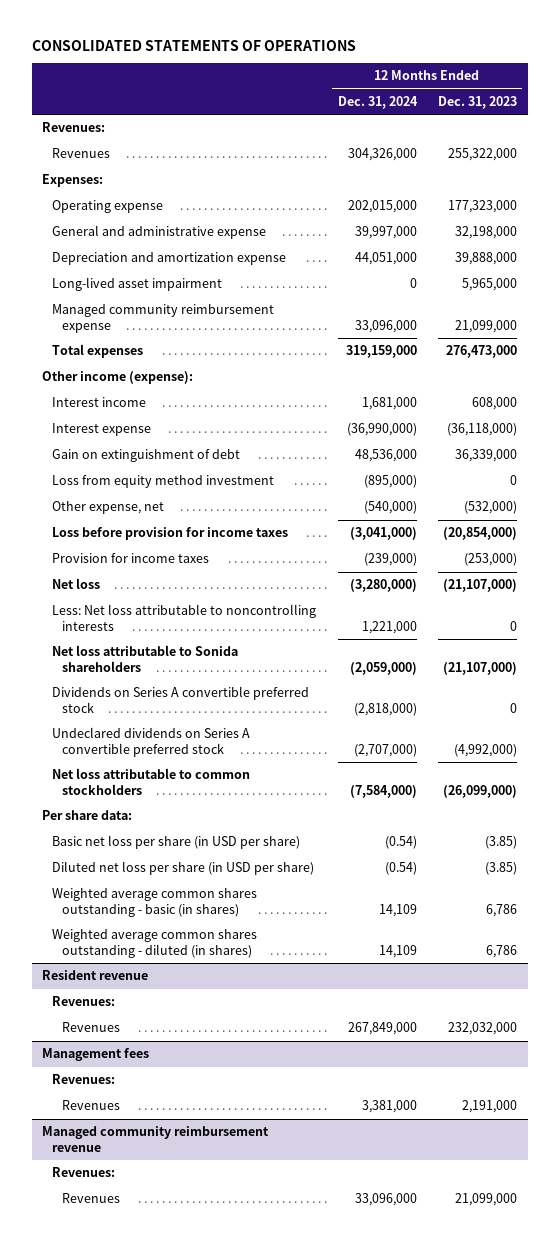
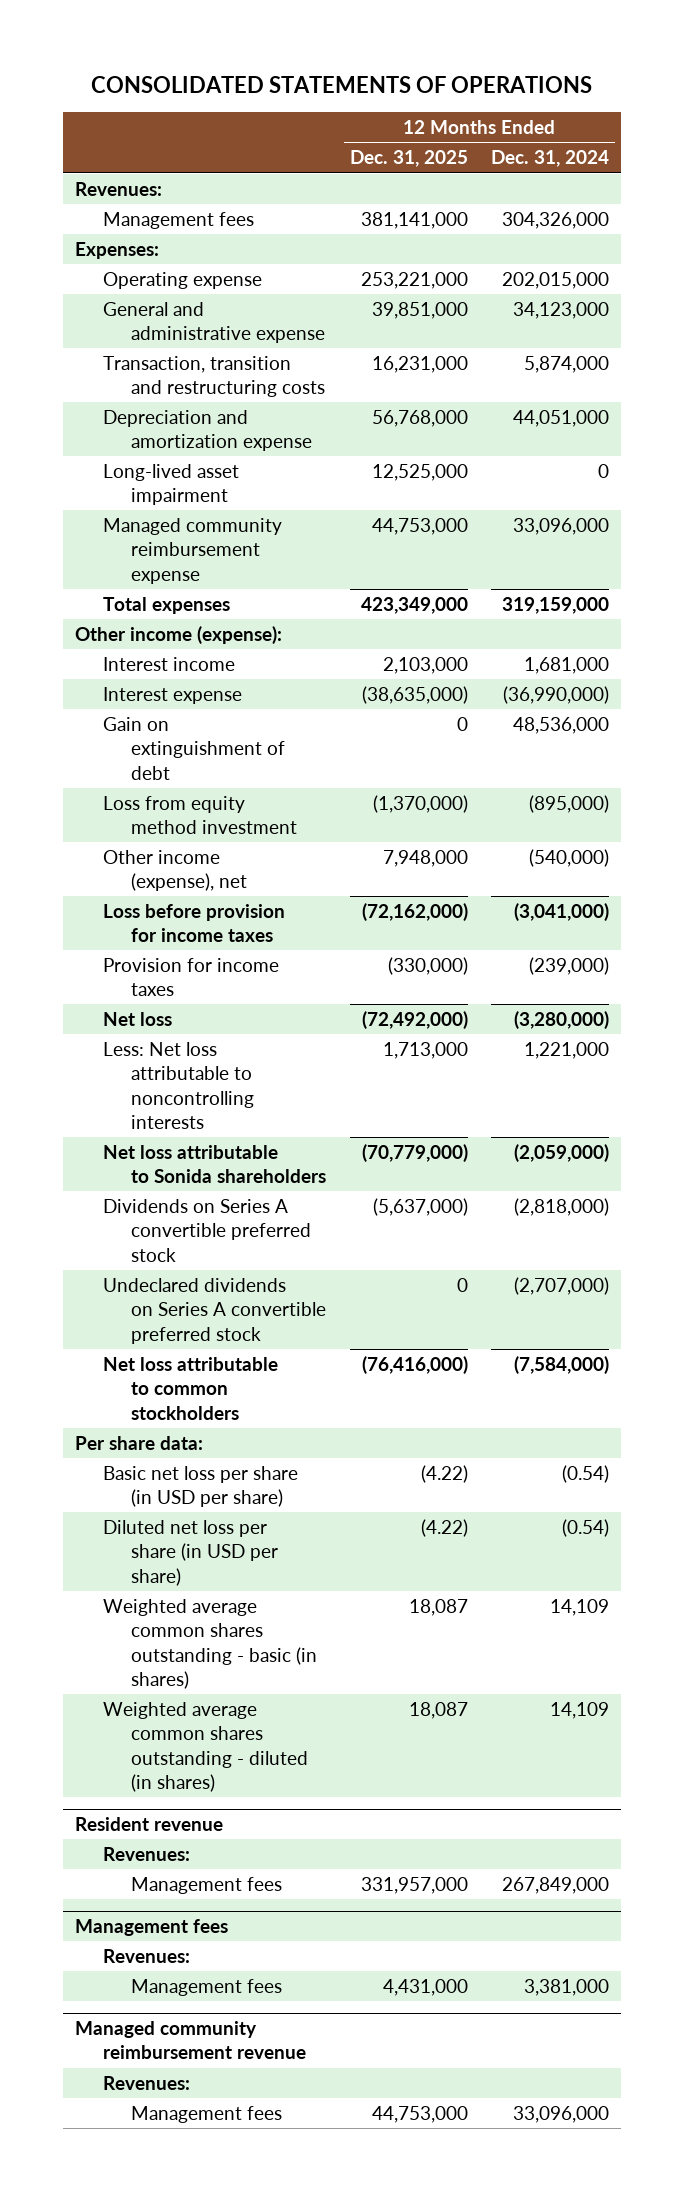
[438,95,518,109] Dec. 31, 2023 -> none
none -> [349,150,468,168] Dec. 31, 2025
[52,148,111,159] Revenues -> [103,211,255,229] Management fees
[354,226,417,240] 39,997,000 -> [513,301,610,319] 34,123,000
none -> [103,355,326,398] Transaction, transition and restructuring costs
[52,501,165,515] Other expense, net -> [103,849,248,892] Other income (expense), net
[62,1022,121,1033] Revenues -> [131,1876,283,1894] Management fees
[62,1100,121,1111] Revenues -> [131,1978,283,1996] Management fees
[62,1193,121,1204] Revenues -> [131,2105,283,2123] Management fees

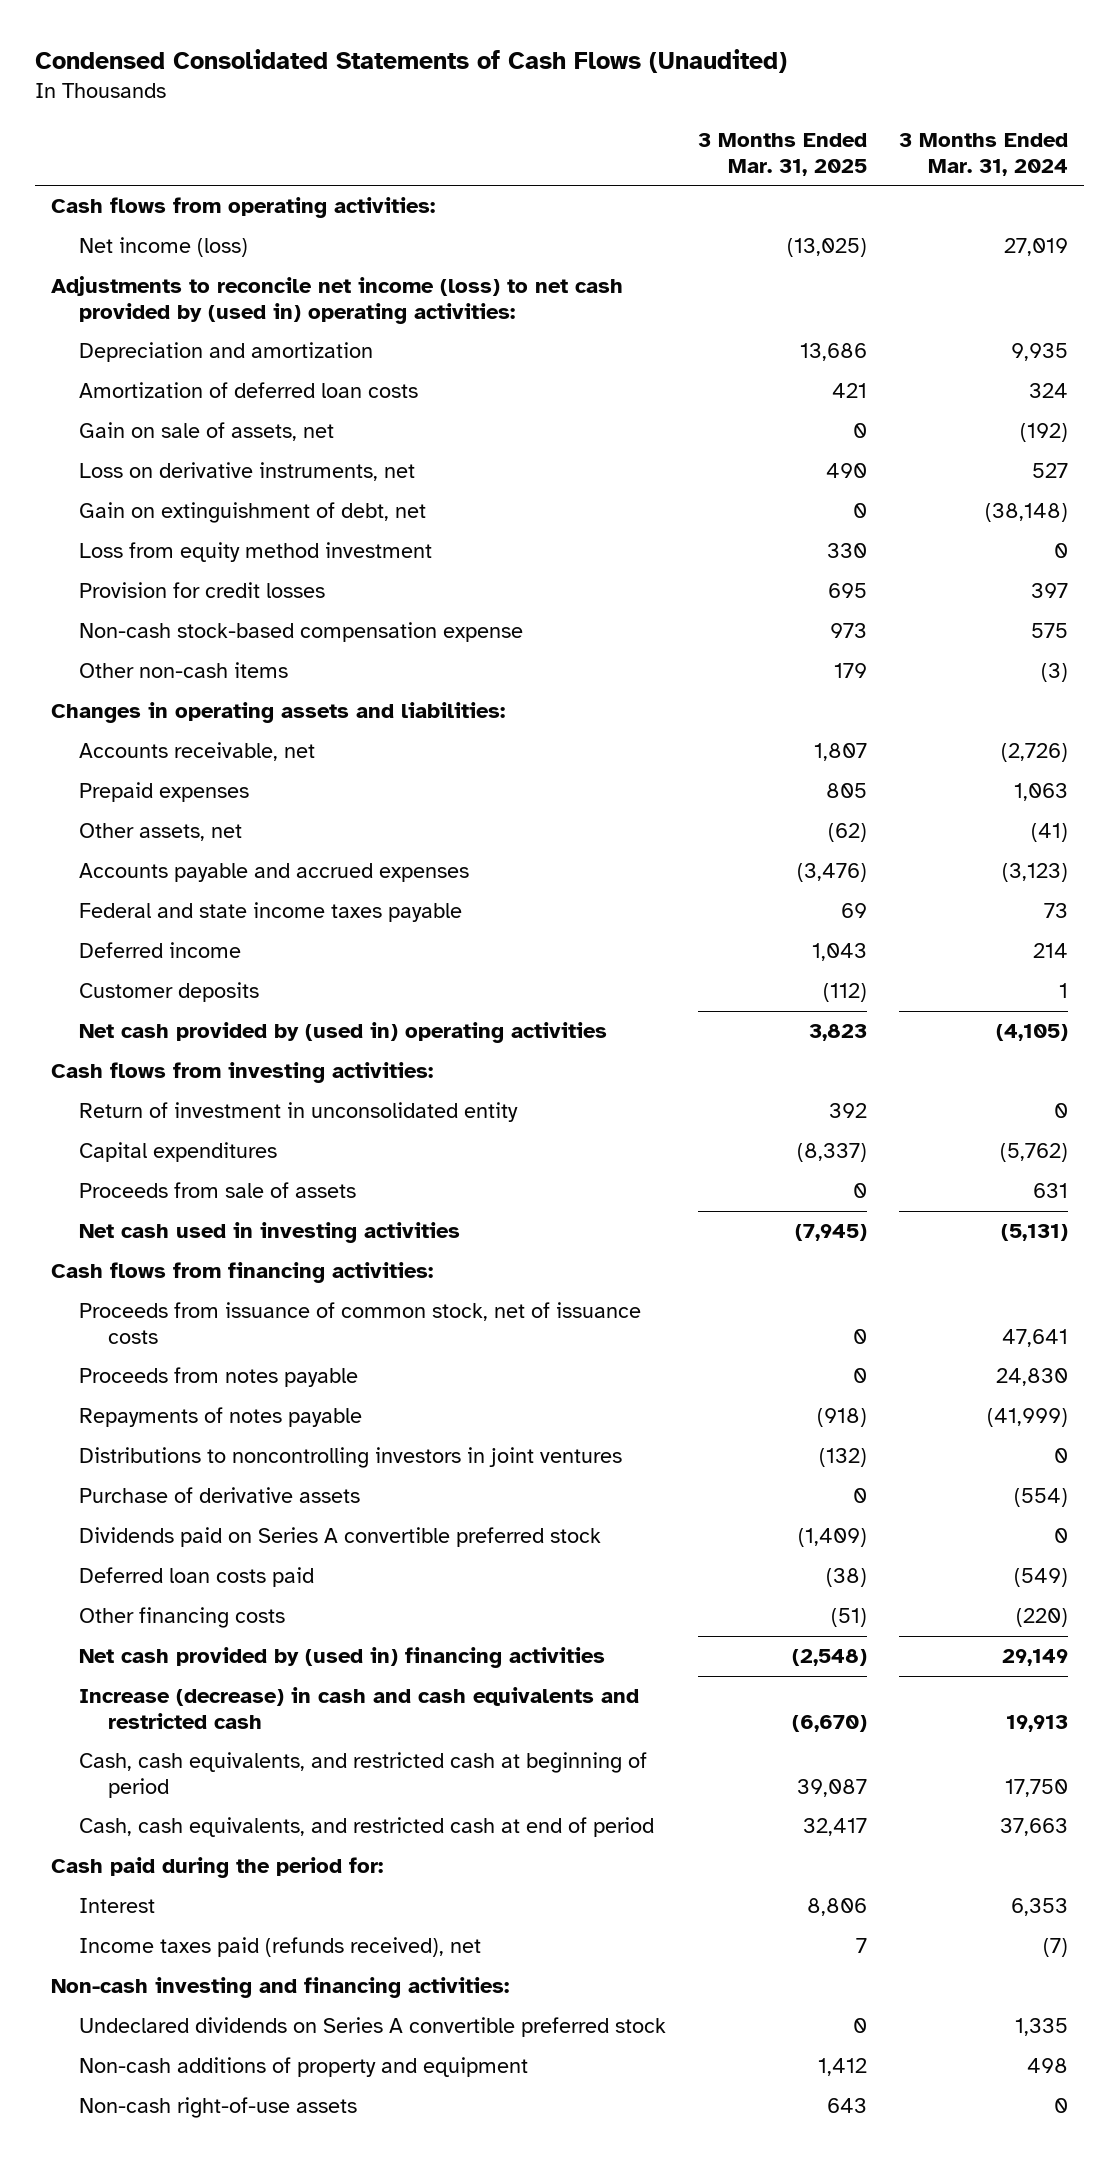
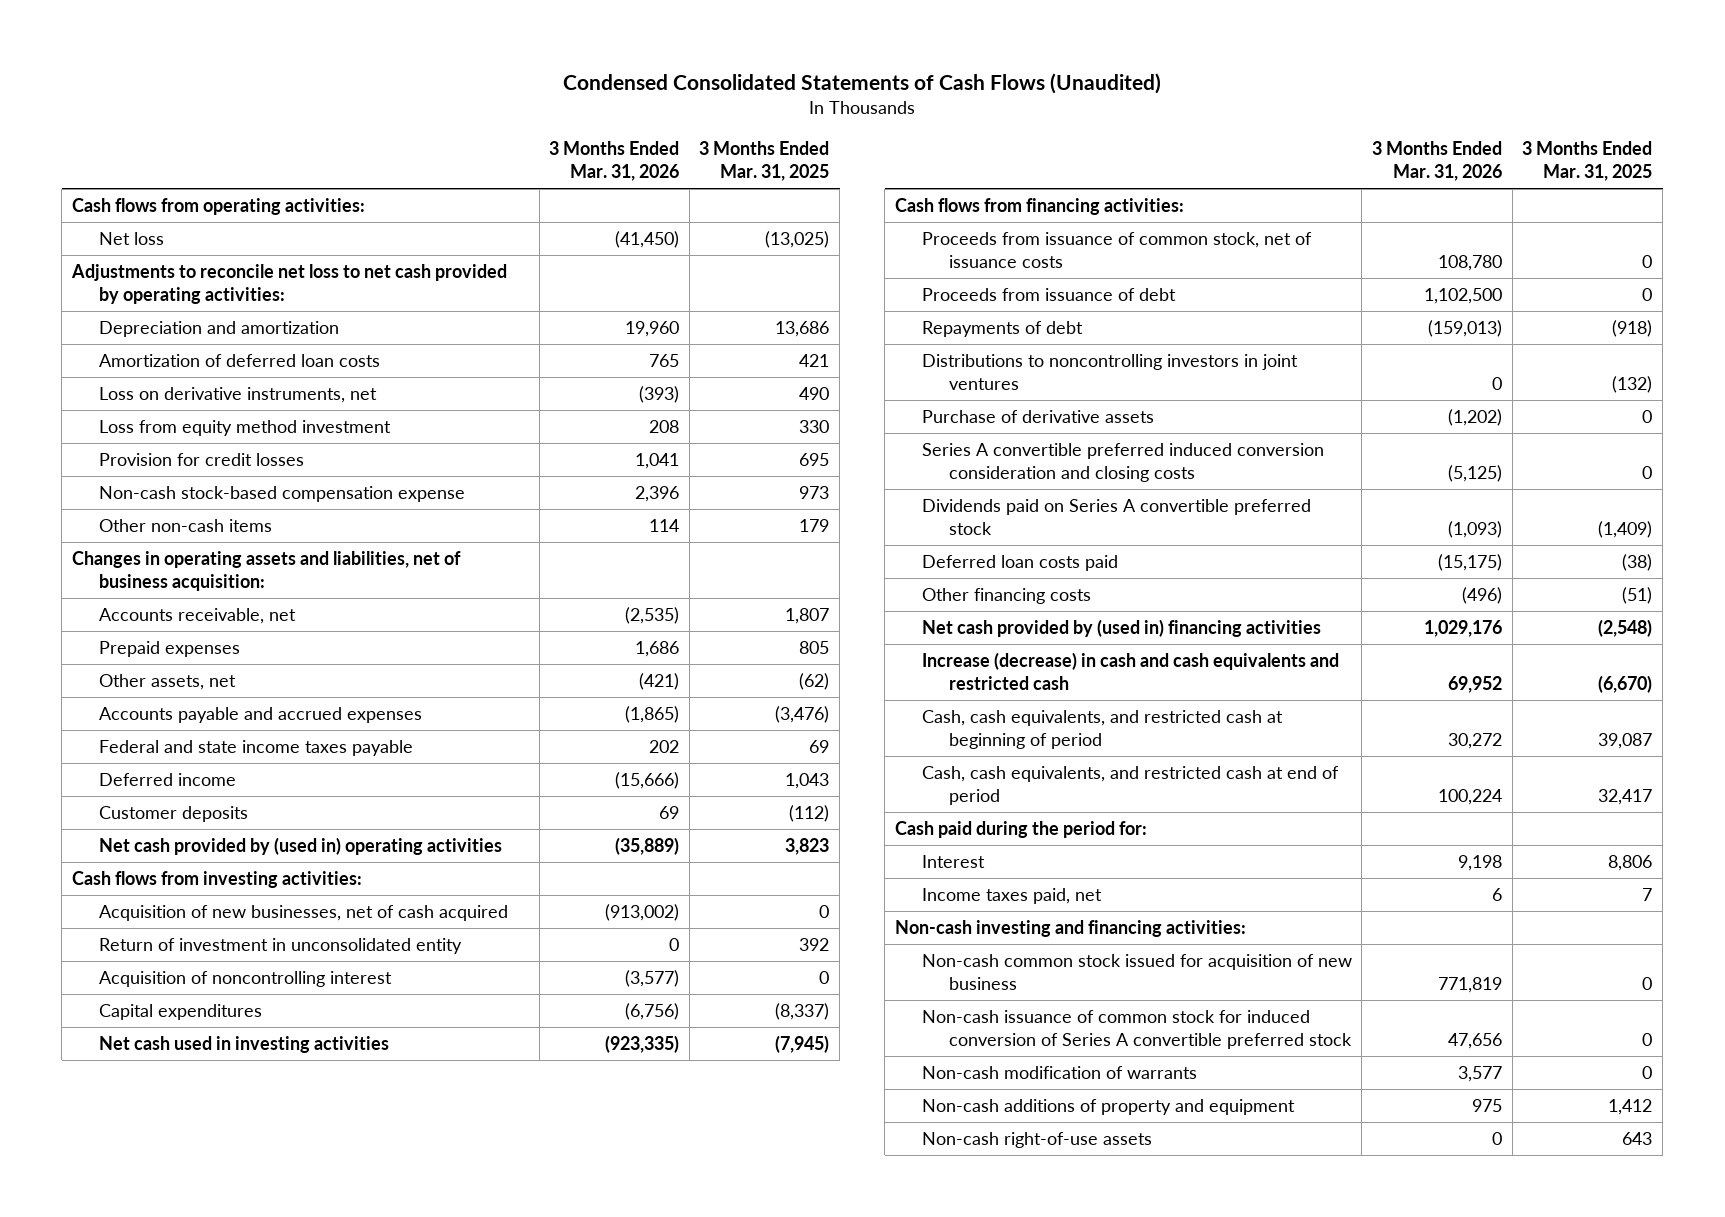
[898,132,1068,176] 3 Months Ended Mar. 31, 2024 -> none
none -> [549,141,680,182] 3 Months Ended Mar. 31, 2026
[79,237,249,258] Net income (loss) -> [98,231,164,245] Net loss
[51,276,624,324] Adjustments to reconcile net income (loss) to net cash provided by (used in) operating activities: -> [71,263,508,304] Adjustments to reconcile net loss to net cash provided by operating activities:
[79,422,335,442] Gain on sale of assets, net -> none
[79,502,427,524] Gain on extinguishment of debt, net -> none
[51,702,506,724] Changes in operating assets and liabilities: -> [72,550,462,591] Changes in operating assets and liabilities, net of business acquisition:
none -> [98,904,508,921] Acquisition of new businesses, net of cash acquired
none -> [98,970,392,987] Acquisition of noncontrolling interest
[79,1182,357,1199] Proceeds from sale of assets -> none
[79,1367,359,1388] Proceeds from notes payable -> [921,287,1176,301] Proceeds from issuance of debt
[79,1407,363,1428] Repayments of notes payable -> [921,320,1083,337] Repayments of debt
none -> [921,442,1324,482] Series A convertible preferred induced conversion consideration and closing costs
[79,1937,482,1958] Income taxes paid (refunds received), net -> [921,887,1102,904] Income taxes paid, net
[79,2017,667,2038] Undeclared dividends on Series A convertible preferred stock -> none
none -> [921,953,1352,990] Non-cash common stock issued for acquisition of new business
none -> [921,1009,1352,1049] Non-cash issuance of common stock for induced conversion of Series A convertible preferred stock
none -> [921,1065,1197,1079] Non-cash modification of warrants

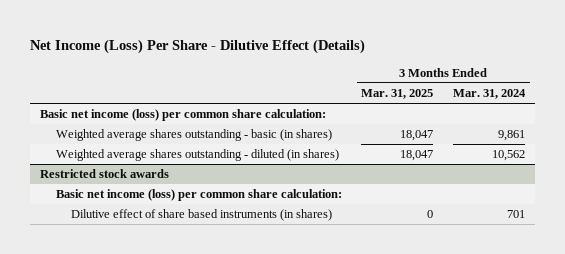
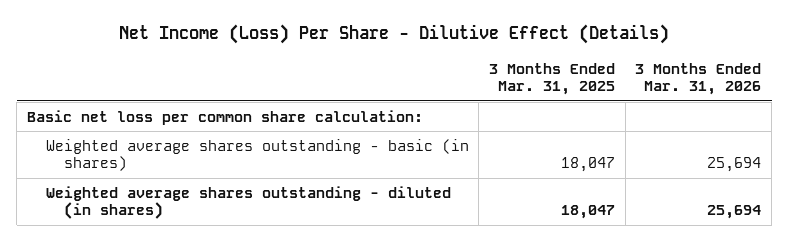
[453,89,527,100] Mar. 31, 2024 -> none
none -> [635,62,762,96] 3 Months Ended Mar. 31, 2026
[40,109,327,122] Basic net income (loss) per common share calculation: -> [27,109,424,125] Basic net loss per common share calculation:
[40,169,170,179] Restricted stock awards -> none
[55,189,342,202] Basic net income (loss) per common share calculation: -> none
[71,209,333,222] Dilutive effect of share based instruments (in shares) -> none

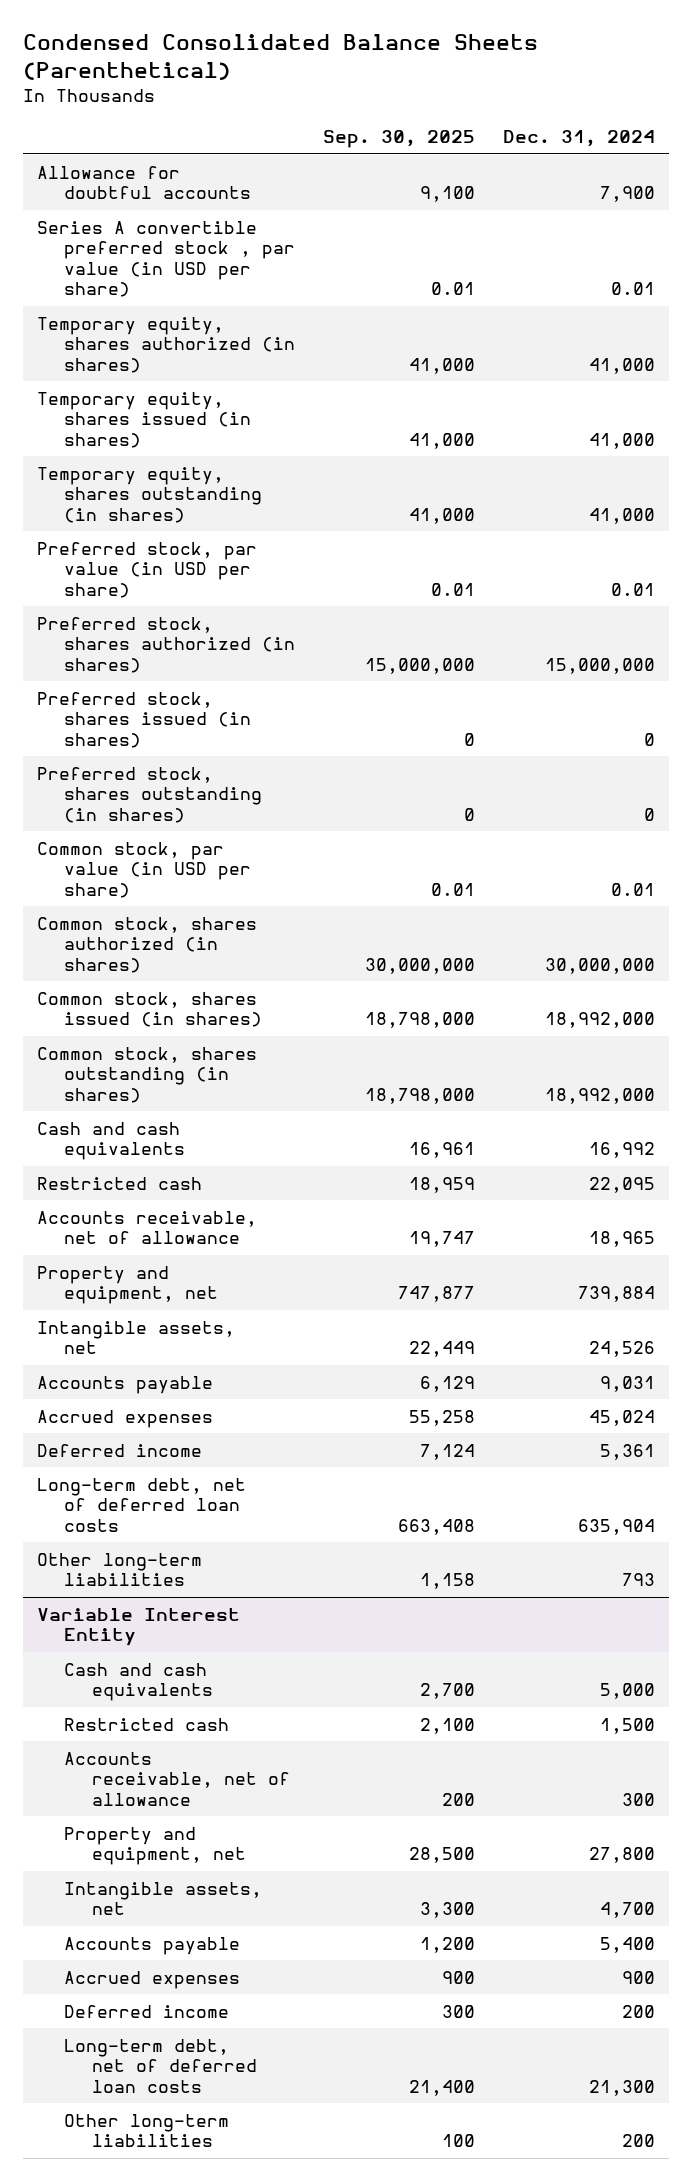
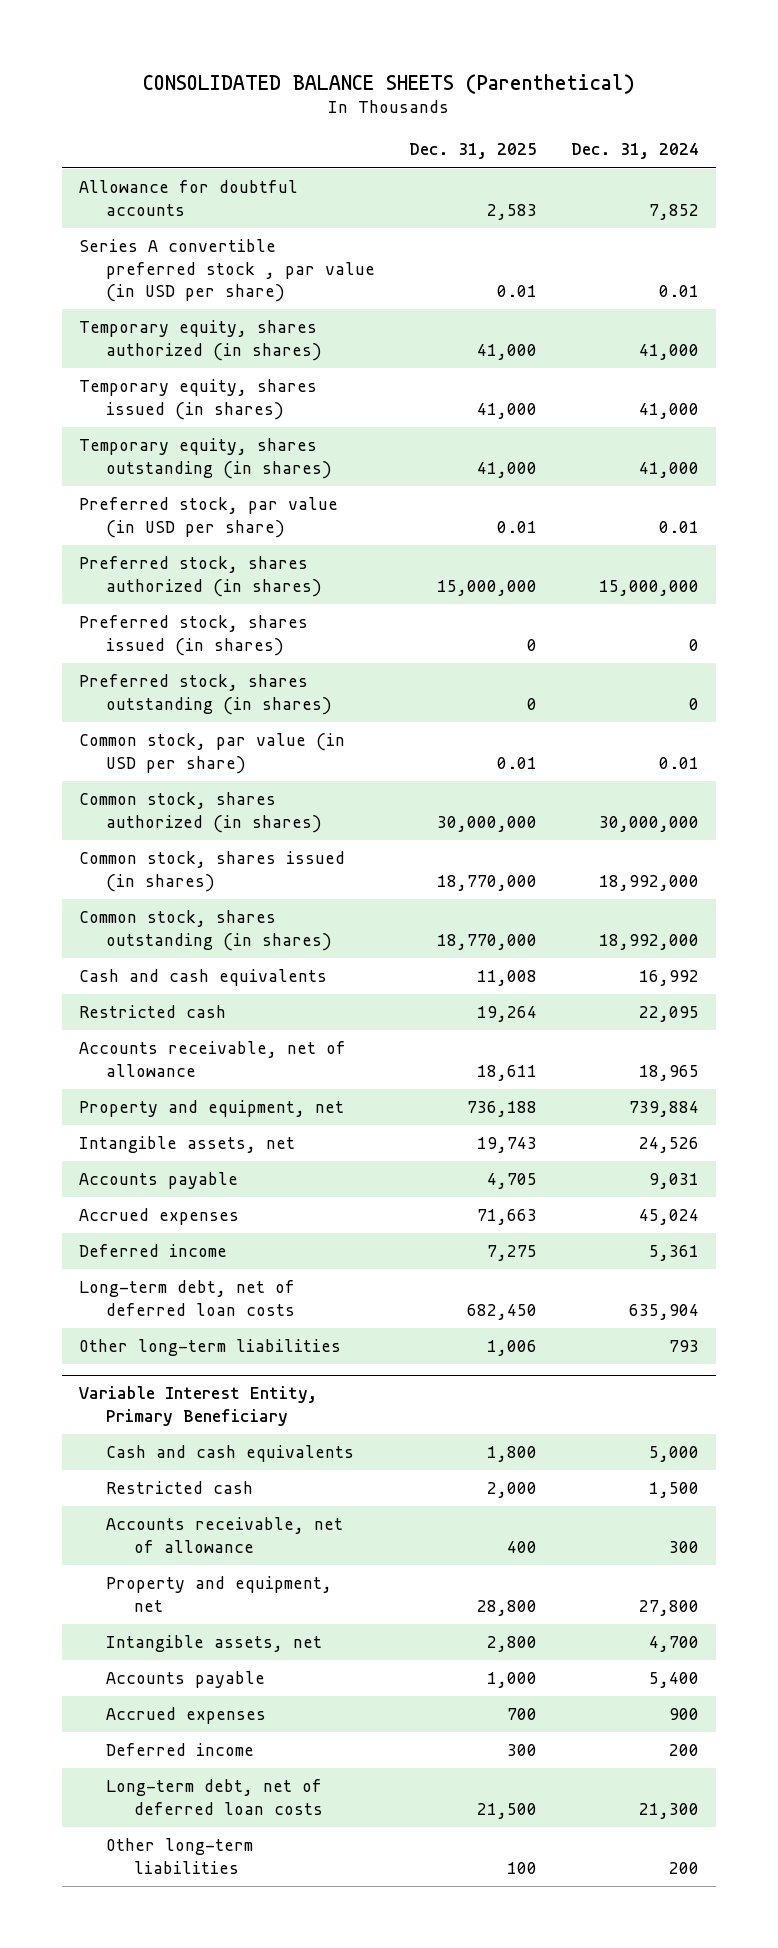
[22,34,538,80] Condensed Consolidated Balance Sheets (Parenthetical) -> [143,73,636,94] CONSOLIDATED BALANCE SHEETS (Parenthetical)
[323,130,476,149] Sep. 30, 2025 -> none
none -> [409,143,538,160] Dec. 31, 2025
[600,186,656,203] 7,900 -> [649,203,700,220] 7,852
[36,1607,240,1647] Variable Interest Entity -> [78,1386,317,1426] Variable Interest Entity, Primary Beneficiary

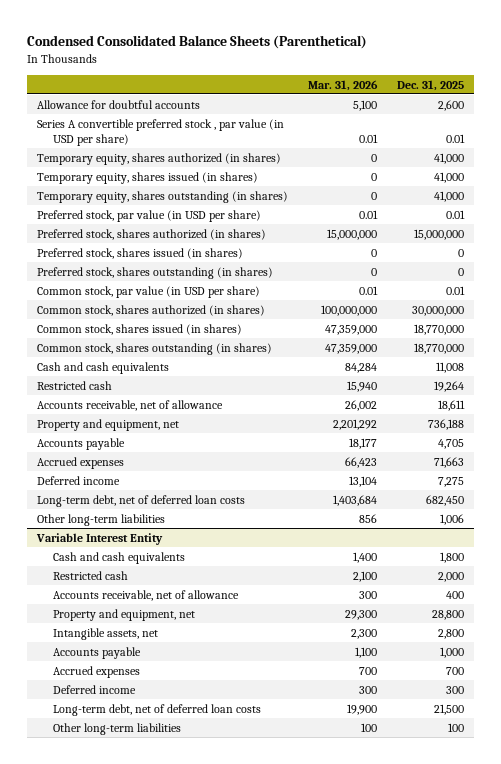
[143,73,636,94] CONSOLIDATED BALANCE SHEETS (Parenthetical) -> [27,35,368,50] Condensed Consolidated Balance Sheets (Parenthetical)
[571,143,700,160] Dec. 31, 2024 -> none
none -> [308,79,379,91] Mar. 31, 2026
[487,203,538,220] 2,583 -> [437,99,464,111] 2,600
[78,1136,295,1154] Intangible assets, net -> none
[78,1386,317,1426] Variable Interest Entity, Primary Beneficiary -> [36,532,164,545] Variable Interest Entity

